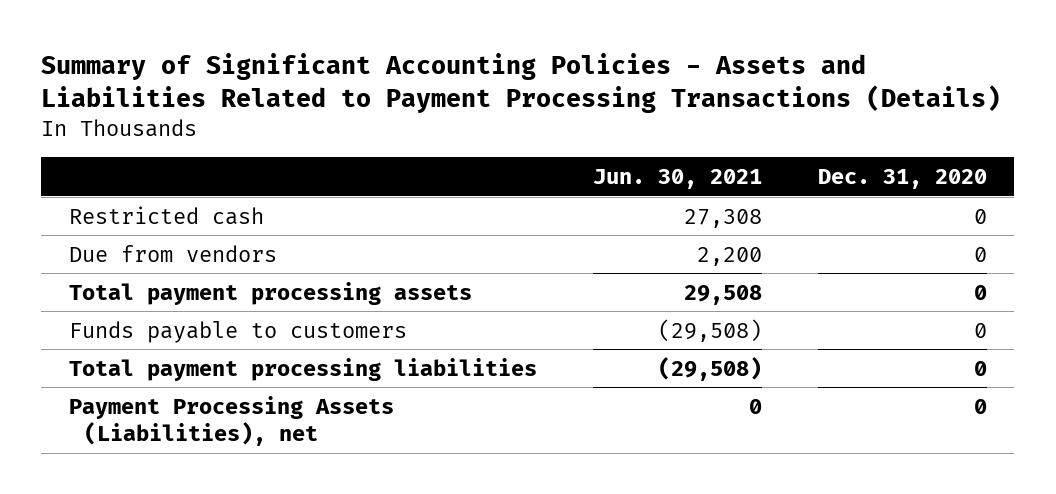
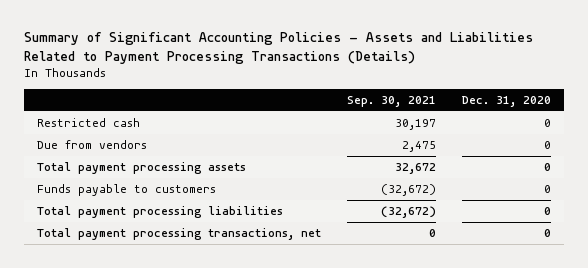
[592,169,762,190] Jun. 30, 2021 -> none
none -> [347,96,437,108] Sep. 30, 2021
[69,395,395,446] Payment Processing Assets (Liabilities), net -> [36,228,321,241] Total payment processing transactions, net

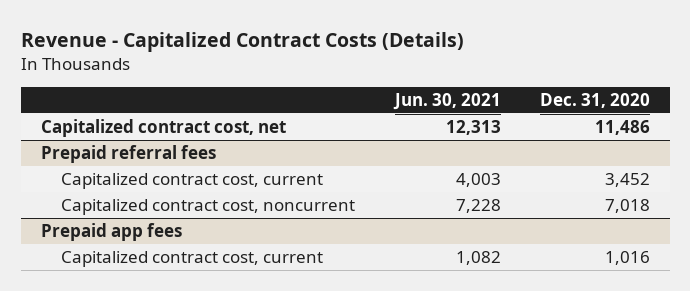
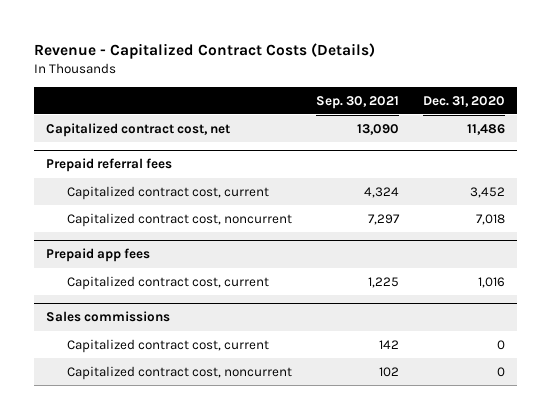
[392,93,501,111] Jun. 30, 2021 -> none
none -> [316,95,400,109] Sep. 30, 2021
none -> [46,311,171,323] Sales commissions
none -> [67,338,270,353] Capitalized contract cost, current
none -> [67,365,293,380] Capitalized contract cost, noncurrent

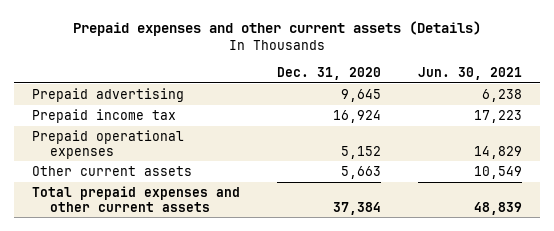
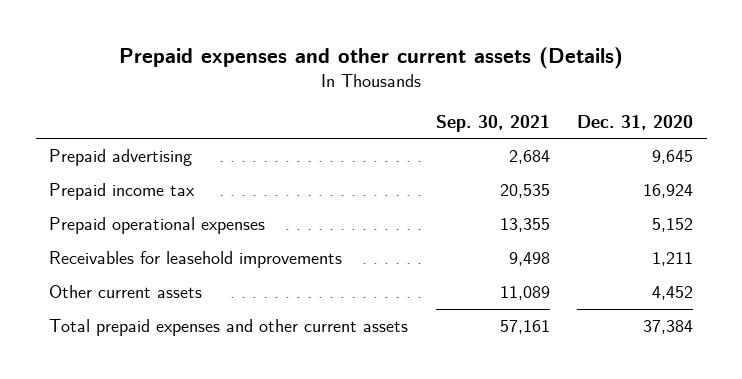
[417,66,522,80] Jun. 30, 2021 -> none
none -> [435,114,550,132] Sep. 30, 2021
none -> [49,251,343,269] Receivables for leasehold improvements
[340,165,381,179] 5,663 -> [652,286,694,301] 4,452

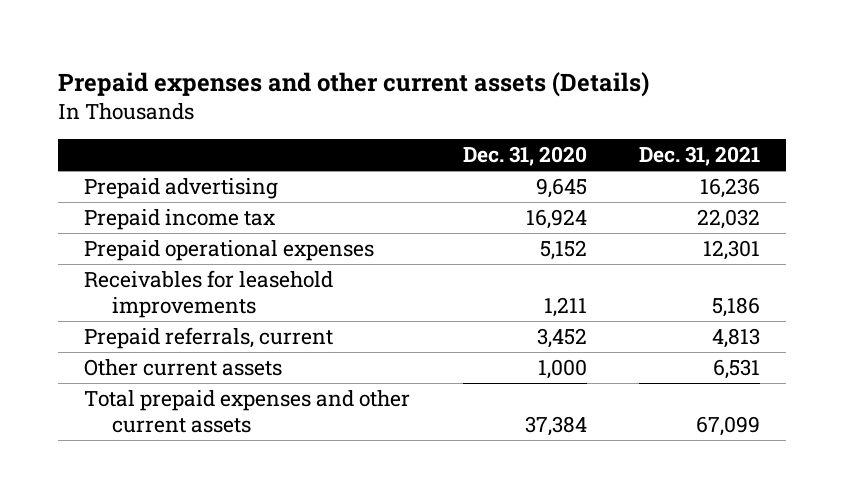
[435,114,550,132] Sep. 30, 2021 -> none
none -> [638,146,760,167] Dec. 31, 2021
none -> [84,326,334,349] Prepaid referrals, current
[652,286,694,301] 4,452 -> [537,358,587,379] 1,000

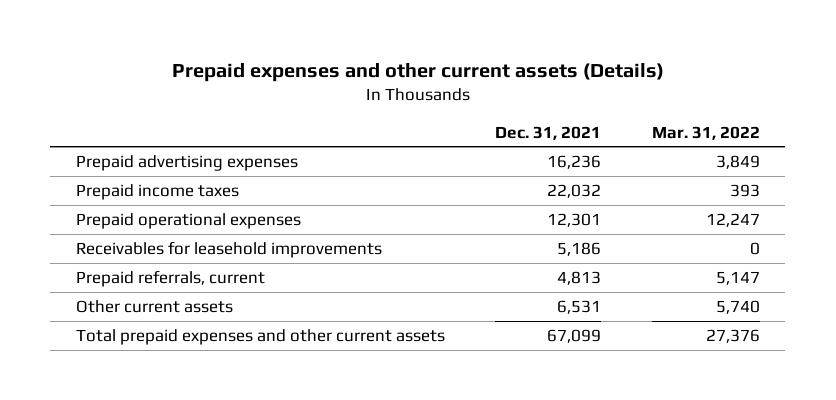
[462,146,587,167] Dec. 31, 2020 -> none
none -> [652,125,761,140] Mar. 31, 2022
[84,177,279,199] Prepaid advertising -> [75,154,298,171] Prepaid advertising expenses
[84,208,276,230] Prepaid income tax -> [75,183,239,200] Prepaid income taxes

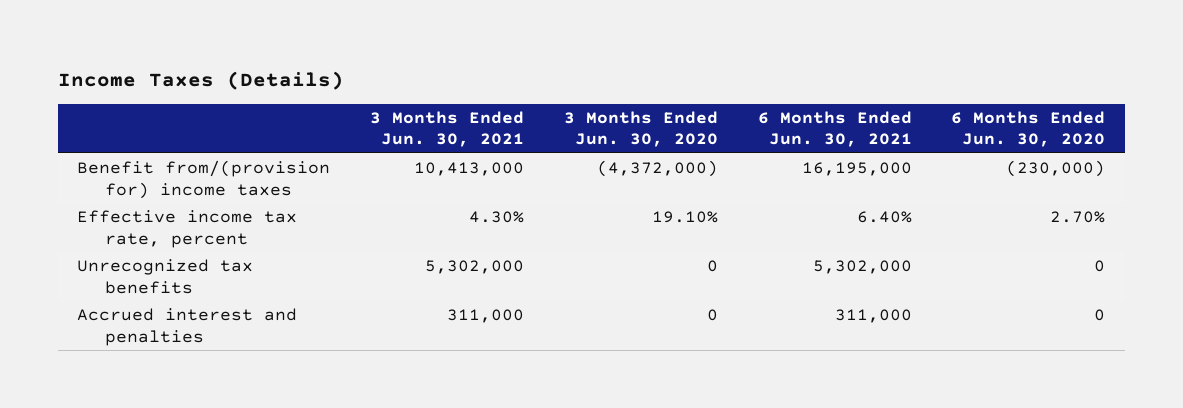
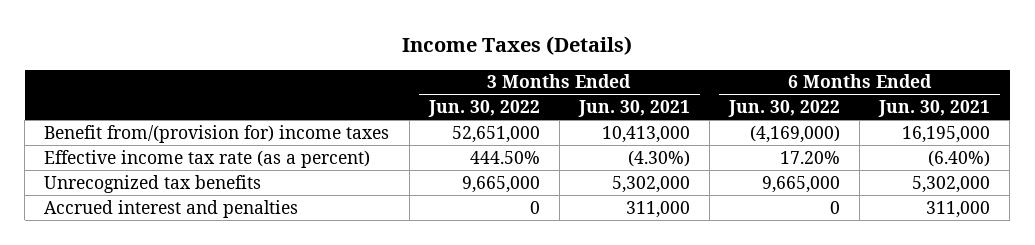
[563,110,718,148] 3 Months Ended Jun. 30, 2020 -> none
[951,110,1106,148] 6 Months Ended Jun. 30, 2020 -> none
none -> [427,100,540,118] Jun. 30, 2022
none -> [727,100,840,118] Jun. 30, 2022
[77,210,298,248] Effective income tax rate, percent -> [44,149,371,168] Effective income tax rate (as a percent)
[469,211,525,224] 4.30% -> [627,149,690,167] (4.30%)
[856,211,912,224] 6.40% -> [928,149,991,167] (6.40%)

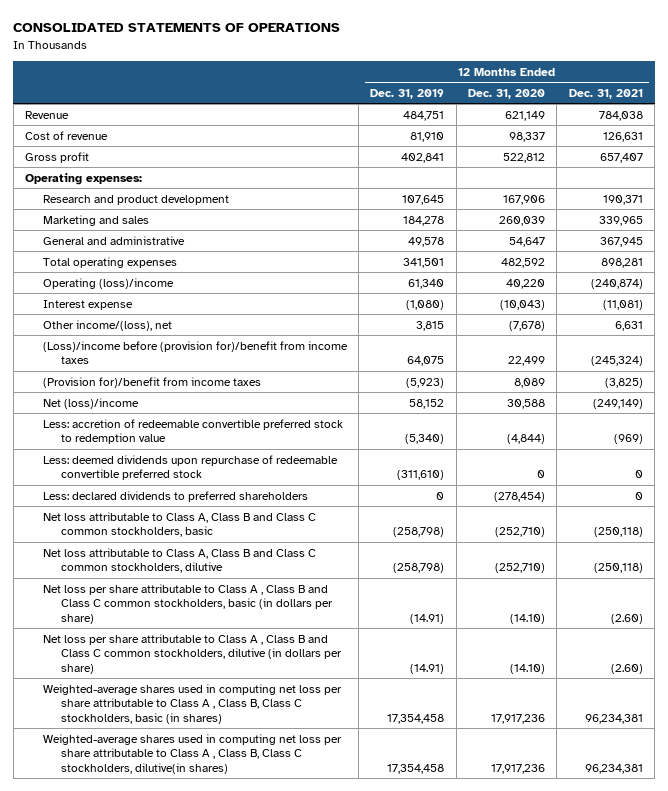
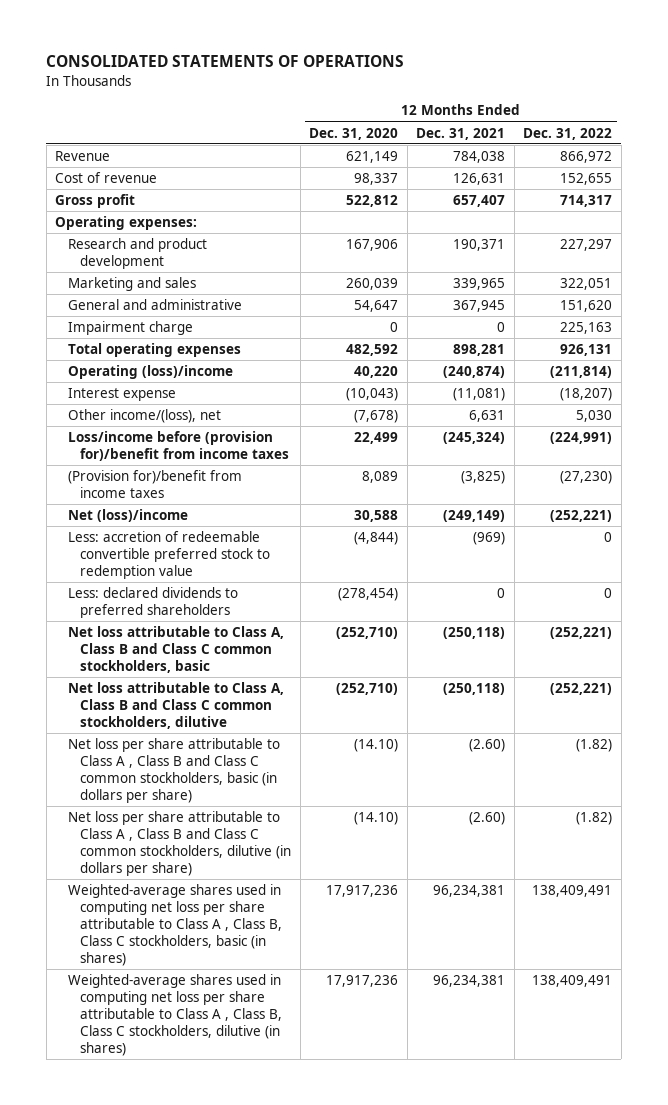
[370,88,445,99] Dec. 31, 2019 -> none
none -> [523,127,613,140] Dec. 31, 2022
none -> [67,321,193,336] Impairment charge
[42,340,348,365] (Loss)/income before (provision for)/benefit from income taxes -> [67,431,290,461] Loss/income before (provision for)/benefit from income taxes
[42,454,338,481] Less: deemed dividends upon repurchase of redeemable convertible preferred stock -> none
[42,733,342,774] Weighted-average shares used in computing net loss per share attributable to Class A , Class B, Class C stockholders, dilutive(in shares) -> [67,974,283,1056] Weighted-average shares used in computing net loss per share attributable to Class A , Class B, Class C stockholders, dilutive (in shares)

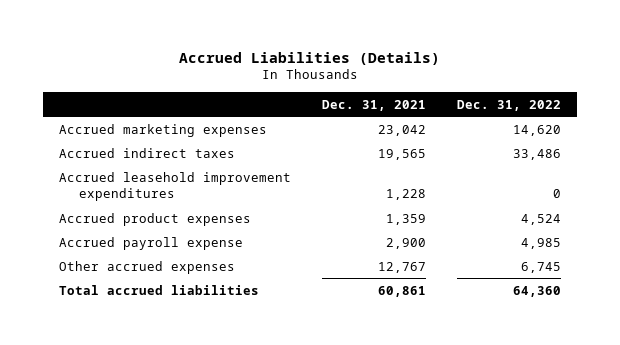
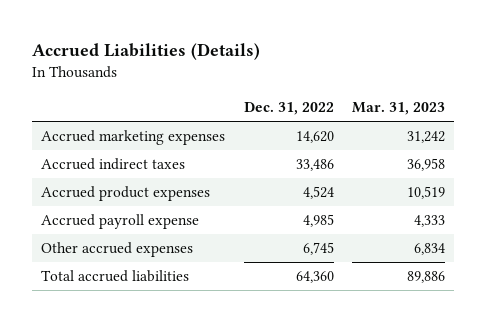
[321,99,426,111] Dec. 31, 2021 -> none
none -> [352,101,446,115] Mar. 31, 2023
[58,171,291,201] Accrued leasehold improvement expenditures -> none

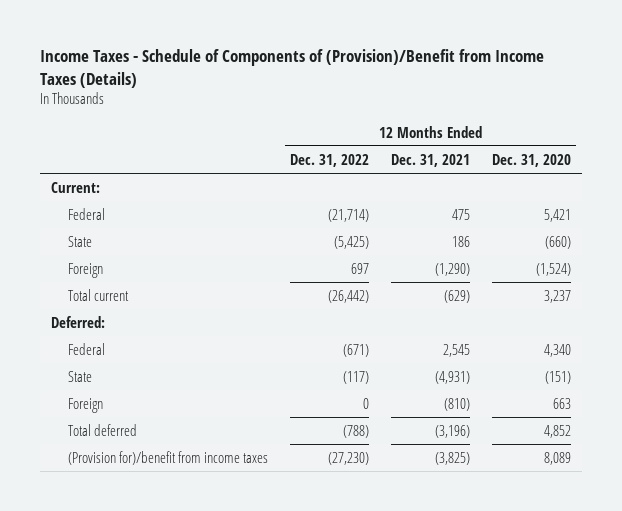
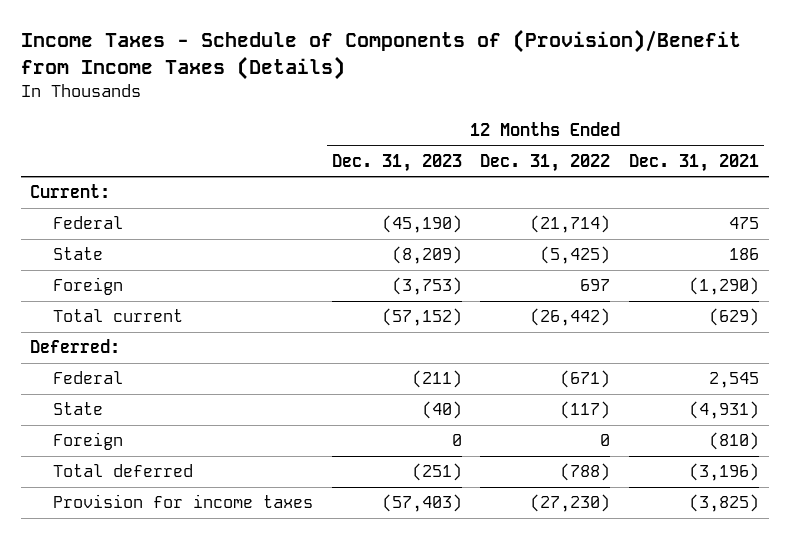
[491,153,571,167] Dec. 31, 2020 -> none
none -> [331,153,462,172] Dec. 31, 2023
[68,450,269,465] (Provision for)/benefit from income taxes -> [52,494,313,509] Provision for income taxes

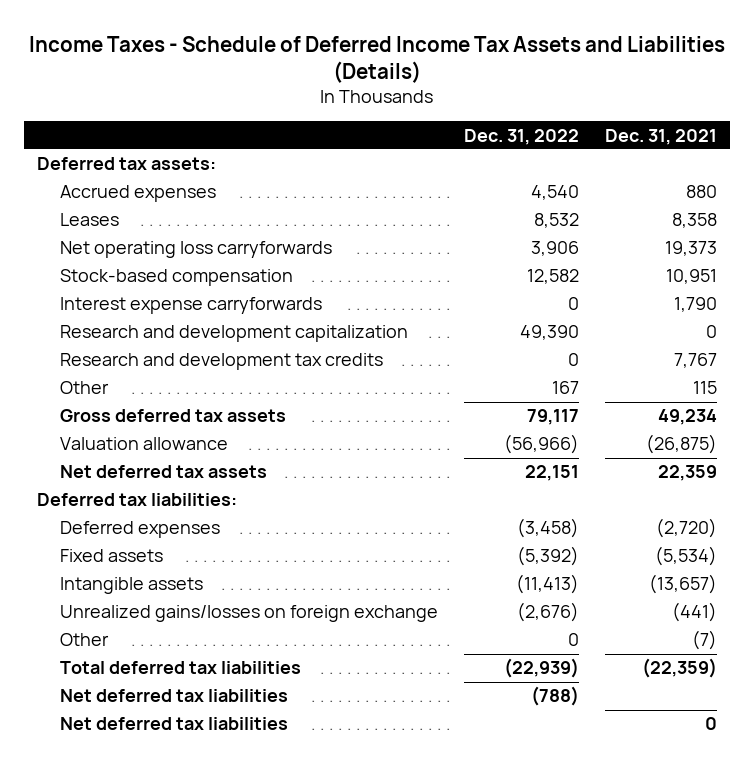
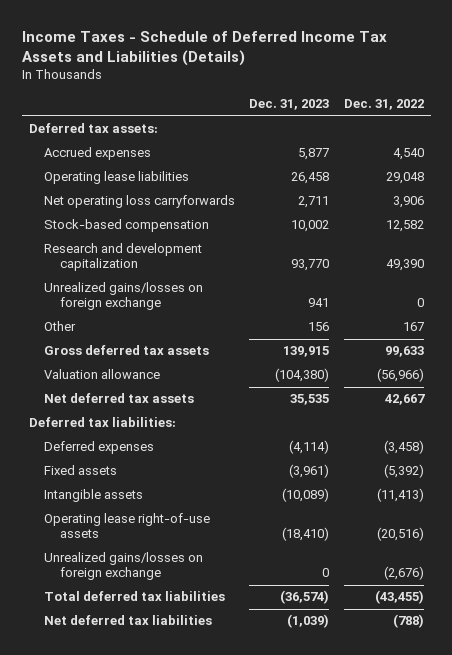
[604,128,717,145] Dec. 31, 2021 -> none
none -> [249,99,330,111] Dec. 31, 2023
[60,213,120,227] Leases -> none
none -> [44,171,190,185] Operating lease liabilities
[60,297,323,315] Interest expense carryforwards -> none
[60,353,384,371] Research and development tax credits -> none
none -> [44,282,204,311] Unrealized gains/losses on foreign exchange
[526,409,579,426] 79,117 -> [384,346,424,358] 99,633
[524,465,579,482] 22,151 -> [384,394,425,406] 42,667
none -> [44,513,211,539] Operating lease right-of-use assets
[60,633,110,647] Other -> none
[503,658,579,679] (22,939) -> [374,590,424,605] (43,455)
[60,717,289,731] Net deferred tax liabilities -> none

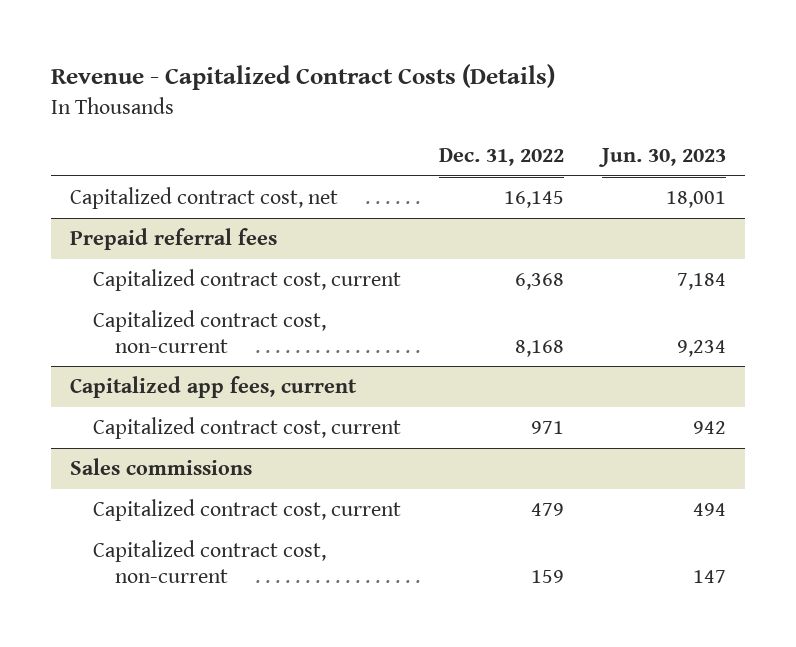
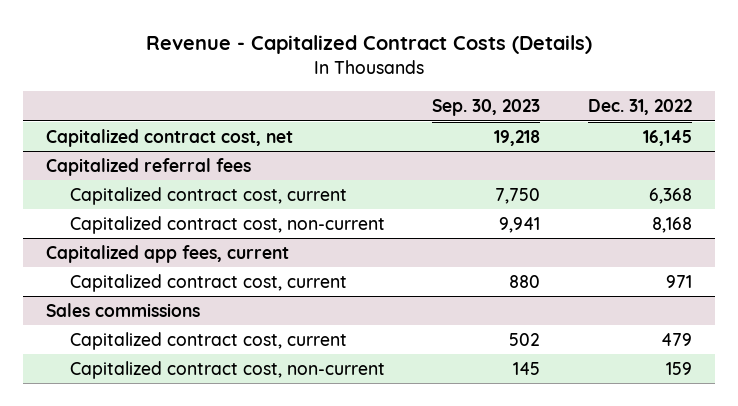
[597,148,726,168] Jun. 30, 2023 -> none
none -> [432,99,541,117] Sep. 30, 2023
[70,228,278,251] Prepaid referral fees -> [46,157,252,176] Capitalized referral fees

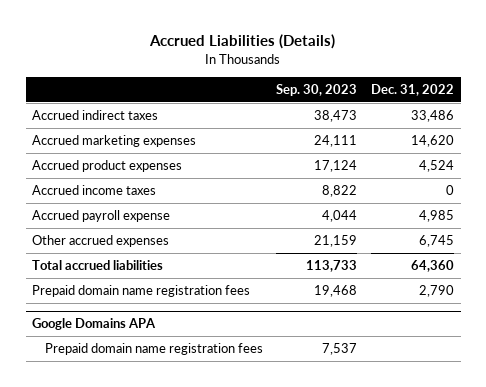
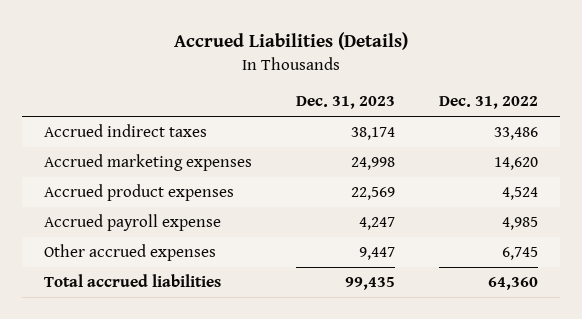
[276,84,358,97] Sep. 30, 2023 -> none
none -> [295,96,395,110] Dec. 31, 2023
[32,185,157,196] Accrued income taxes -> none
[32,285,251,298] Prepaid domain name registration fees -> none
[32,318,157,331] Google Domains APA -> none
[44,343,263,356] Prepaid domain name registration fees -> none

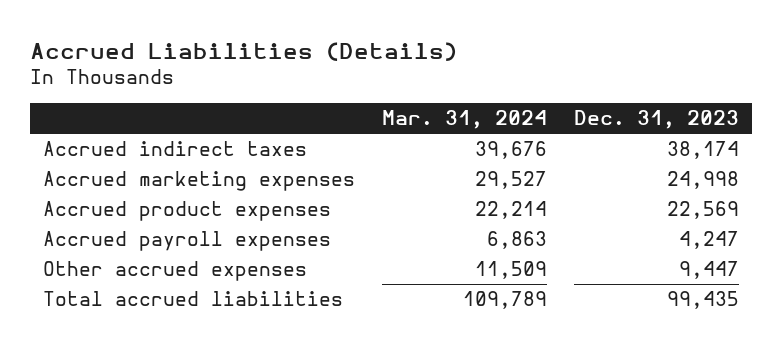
[438,96,538,110] Dec. 31, 2022 -> none
none -> [381,110,547,130] Mar. 31, 2024
[43,214,221,232] Accrued payroll expense -> [43,231,332,252] Accrued payroll expenses

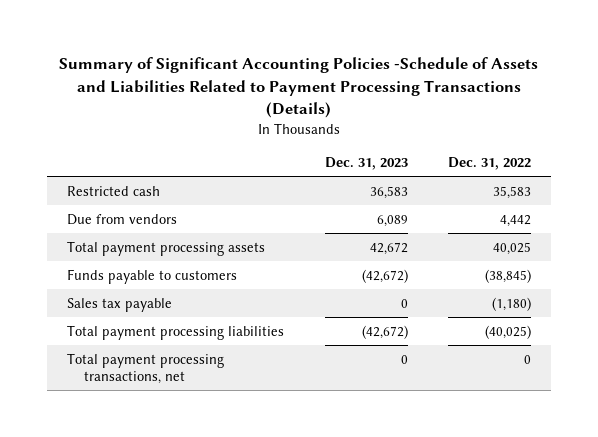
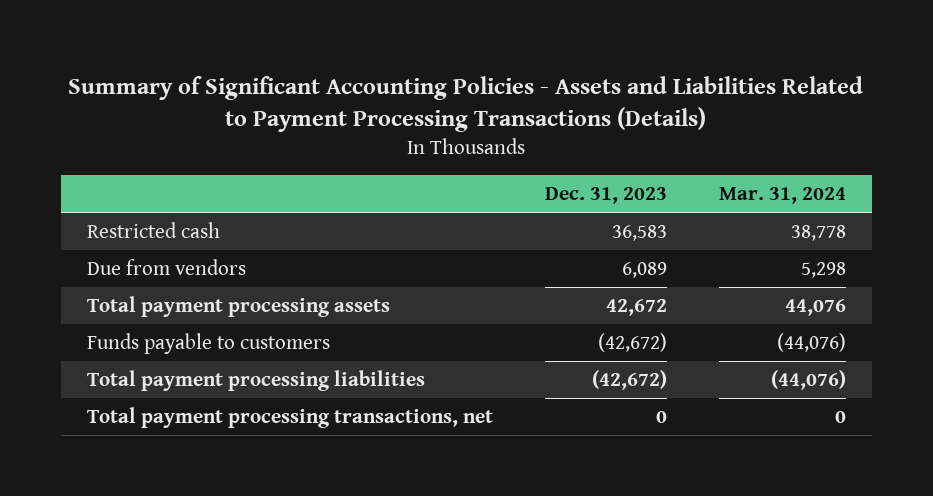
[59,57,539,119] Summary of Significant Accounting Policies -Schedule of Assets and Liabilities Related to Payment Processing Transactions (Details) -> [68,75,864,133] Summary of Significant Accounting Policies - Assets and Liabilities Related to Payment Processing Transactions (Details)
[448,156,532,170] Dec. 31, 2022 -> none
none -> [718,187,846,205] Mar. 31, 2024
[66,297,172,312] Sales tax payable -> none

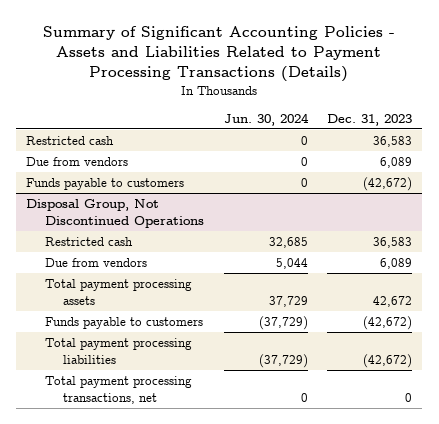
[718,187,846,205] Mar. 31, 2024 -> none
none -> [223,112,309,126] Jun. 30, 2024
none -> [26,178,185,191] Funds payable to customers
none -> [26,199,204,228] Disposal Group, Not Discontinued Operations
none -> [44,237,133,247] Restricted cash
none -> [44,258,147,268] Due from vendors

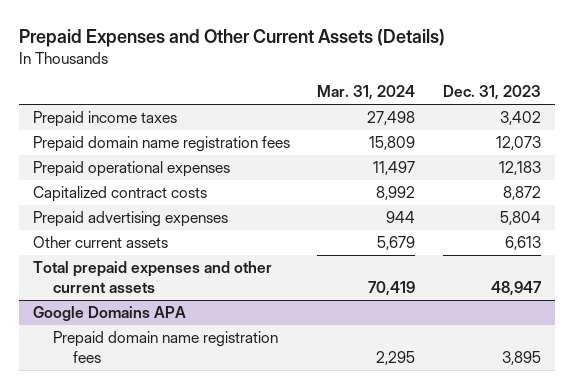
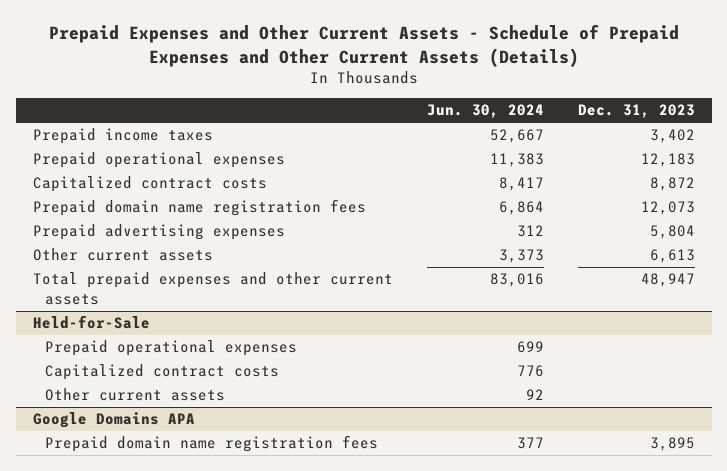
[18,28,445,47] Prepaid Expenses and Other Current Assets (Details) -> [48,24,679,67] Prepaid Expenses and Other Current Assets - Schedule of Prepaid Expenses and Other Current Assets (Details)
[317,85,416,101] Mar. 31, 2024 -> none
none -> [426,104,544,119] Jun. 30, 2024
[32,136,290,153] Prepaid domain name registration fees -> [32,199,366,217] Prepaid domain name registration fees
none -> [32,315,150,330] Held-for-Sale
none -> [45,340,298,357] Prepaid operational expenses
none -> [45,364,280,381] Capitalized contract costs
none -> [45,388,226,402] Other current assets

